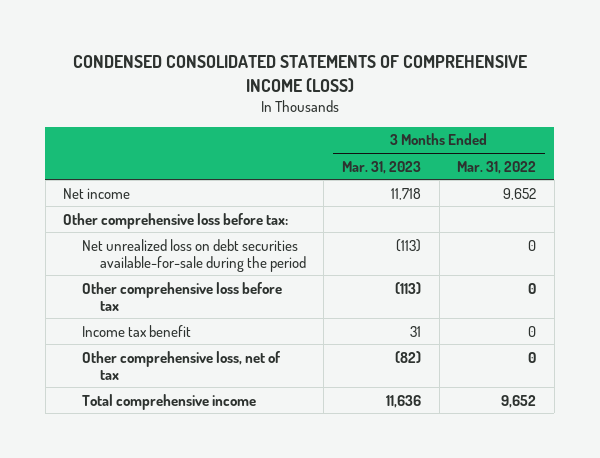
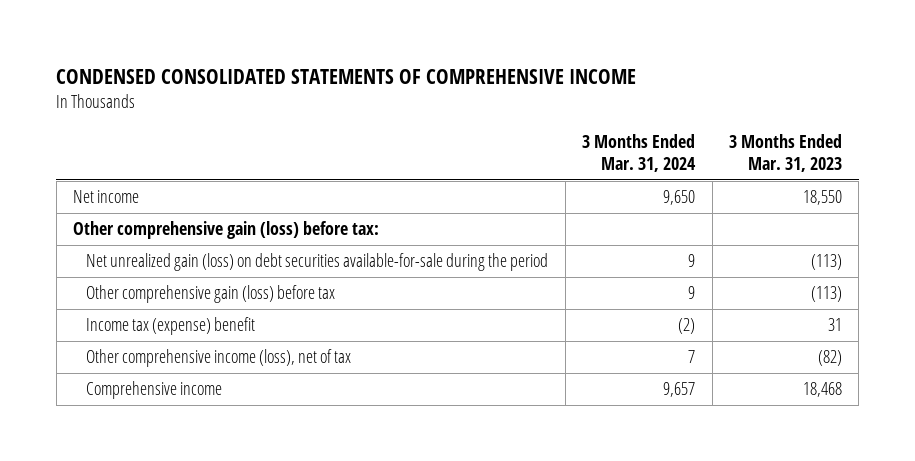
[72,55,527,92] CONDENSED CONSOLIDATED STATEMENTS OF COMPREHENSIVE INCOME (LOSS) -> [56,68,637,84] CONDENSED CONSOLIDATED STATEMENTS OF COMPREHENSIVE INCOME
[457,160,537,174] Mar. 31, 2022 -> none
none -> [582,133,697,173] 3 Months Ended Mar. 31, 2024
[391,187,422,200] 11,718 -> [803,190,843,206] 18,550
[63,212,289,229] Other comprehensive loss before tax: -> [73,221,380,240] Other comprehensive gain (loss) before tax:
[81,238,306,272] Net unrealized loss on debt securities available-for-sale during the period -> [86,253,549,272] Net unrealized gain (loss) on debt securities available-for-sale during the period
[81,281,282,311] Other comprehensive loss before tax -> [86,285,336,304] Other comprehensive gain (loss) before tax
[81,324,191,337] Income tax benefit -> [86,317,256,336] Income tax (expense) benefit
[81,350,281,380] Other comprehensive loss, net of tax -> [86,349,352,368] Other comprehensive income (loss), net of tax
[81,393,256,410] Total comprehensive income -> [86,381,223,400] Comprehensive income
[386,394,422,408] 11,636 -> [803,382,843,398] 18,468

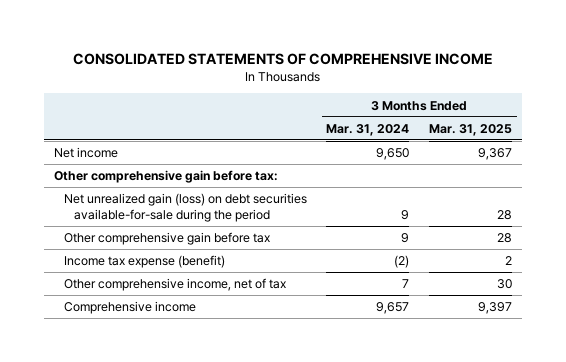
[56,68,637,84] CONDENSED CONSOLIDATED STATEMENTS OF COMPREHENSIVE INCOME -> [73,52,494,65] CONSOLIDATED STATEMENTS OF COMPREHENSIVE INCOME
[729,133,843,173] 3 Months Ended Mar. 31, 2023 -> none
none -> [429,123,513,136] Mar. 31, 2025
[73,221,380,240] Other comprehensive gain (loss) before tax: -> [53,170,278,184] Other comprehensive gain before tax:
[86,285,336,304] Other comprehensive gain (loss) before tax -> [63,232,270,246] Other comprehensive gain before tax
[86,317,256,336] Income tax (expense) benefit -> [63,255,225,269] Income tax expense (benefit)
[86,349,352,368] Other comprehensive income (loss), net of tax -> [63,278,286,292] Other comprehensive income, net of tax

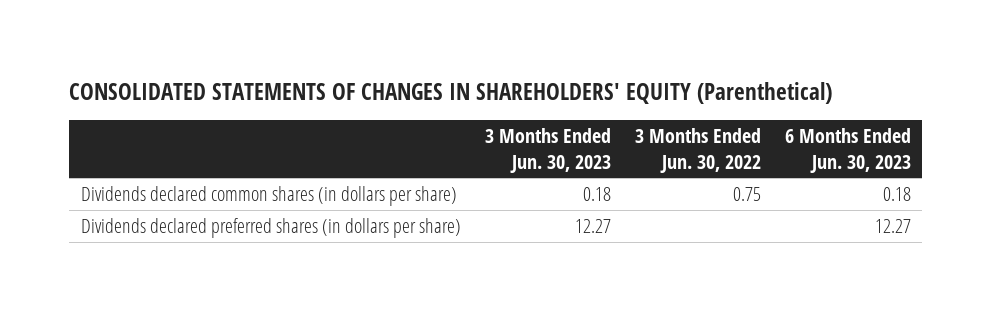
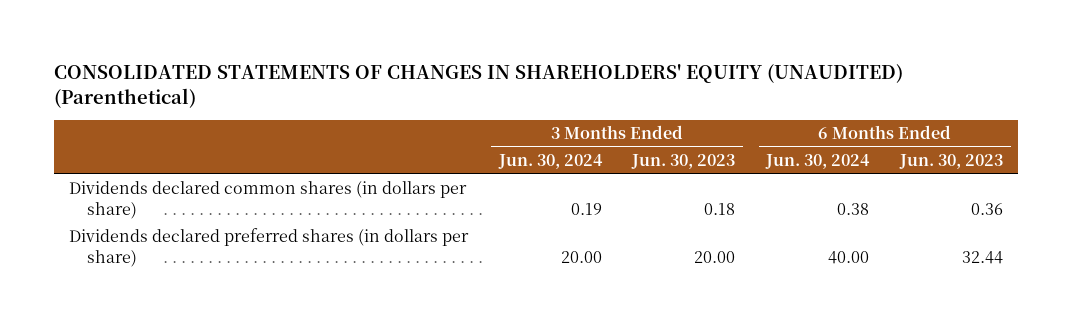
[69,82,833,105] CONSOLIDATED STATEMENTS OF CHANGES IN SHAREHOLDERS' EQUITY (Parenthetical) -> [53,63,903,108] CONSOLIDATED STATEMENTS OF CHANGES IN SHAREHOLDERS' EQUITY (UNAUDITED) (Parenthetical)
[634,128,761,173] 3 Months Ended Jun. 30, 2022 -> none
none -> [497,154,603,170] Jun. 30, 2024
none -> [765,154,871,170] Jun. 30, 2024
[882,186,911,201] 0.18 -> [970,203,1003,216] 0.36
[575,218,612,233] 12.27 -> [694,251,736,264] 20.00
[874,218,911,233] 12.27 -> [961,251,1003,265] 32.44

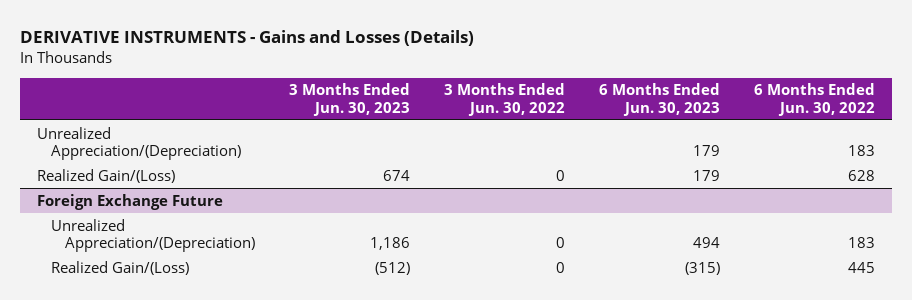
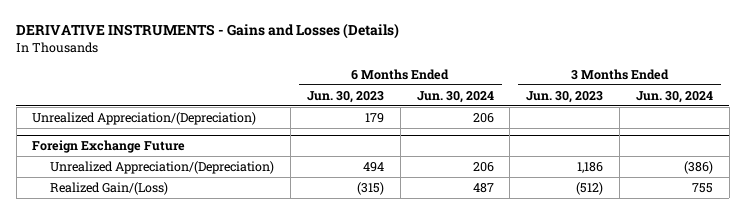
[444,83,566,116] 3 Months Ended Jun. 30, 2022 -> none
[754,83,876,116] 6 Months Ended Jun. 30, 2022 -> none
none -> [416,90,494,103] Jun. 30, 2024
none -> [636,90,714,103] Jun. 30, 2024
[37,168,176,183] Realized Gain/(Loss) -> none

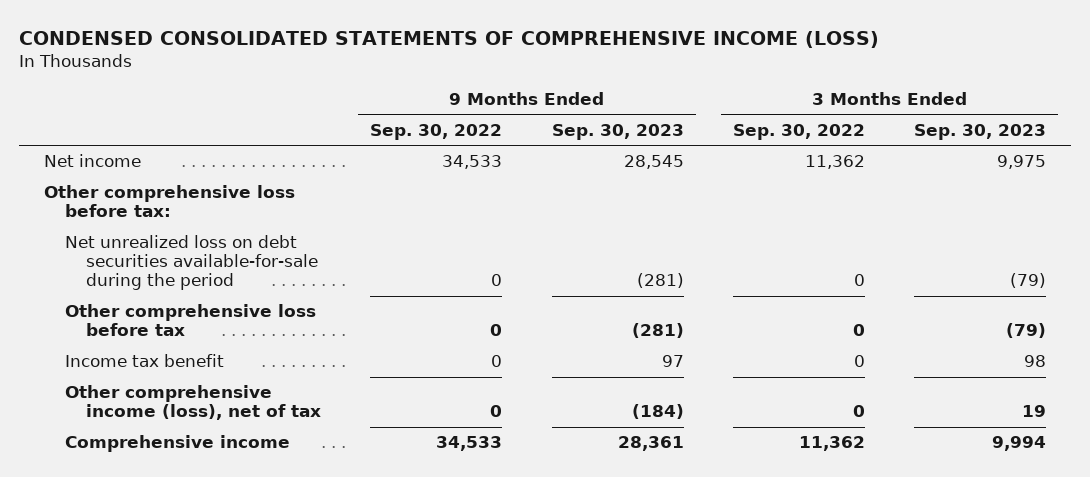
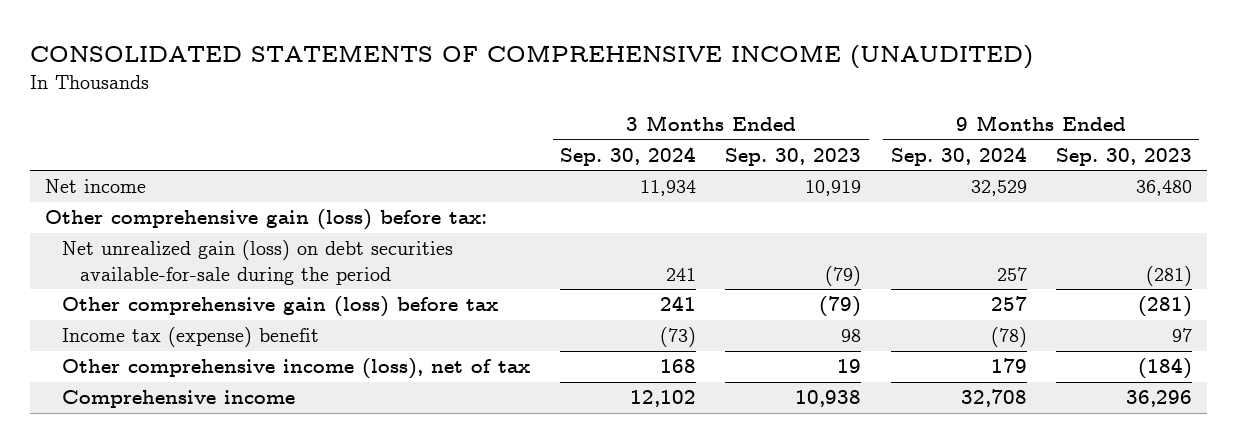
[19,31,880,49] CONDENSED CONSOLIDATED STATEMENTS OF COMPREHENSIVE INCOME (LOSS) -> [30,44,1034,69] CONSOLIDATED STATEMENTS OF COMPREHENSIVE INCOME (UNAUDITED)
[370,123,503,140] Sep. 30, 2022 -> none
[732,123,865,140] Sep. 30, 2022 -> none
none -> [559,146,696,166] Sep. 30, 2024
none -> [890,146,1027,166] Sep. 30, 2024
[623,155,684,170] 28,545 -> [1136,180,1193,197] 36,480
[997,155,1047,170] 9,975 -> [805,180,862,197] 10,919
[43,185,295,218] Other comprehensive loss before tax: -> [45,209,488,231] Other comprehensive gain (loss) before tax:
[64,235,318,291] Net unrealized loss on debt securities available-for-sale during the period -> [62,240,454,285] Net unrealized gain (loss) on debt securities available-for-sale during the period
[64,304,316,337] Other comprehensive loss before tax -> [62,296,499,318] Other comprehensive gain (loss) before tax
[64,354,224,368] Income tax benefit -> [62,327,320,348] Income tax (expense) benefit
[617,436,684,452] 28,361 -> [1126,390,1193,408] 36,296
[992,436,1047,452] 9,994 -> [795,390,862,408] 10,938

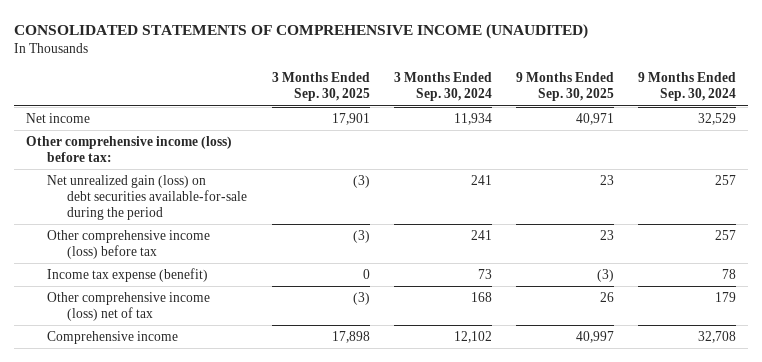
[725,147,862,166] Sep. 30, 2023 -> none
[1056,147,1193,166] Sep. 30, 2023 -> none
none -> [271,72,370,102] 3 Months Ended Sep. 30, 2025
none -> [515,72,614,102] 9 Months Ended Sep. 30, 2025
[45,209,488,231] Other comprehensive gain (loss) before tax: -> [26,136,233,162] Other comprehensive income (loss) before tax:
[62,296,499,318] Other comprehensive gain (loss) before tax -> [46,230,210,259] Other comprehensive income (loss) before tax
[62,327,320,348] Income tax (expense) benefit -> [46,268,208,283] Income tax expense (benefit)
[659,327,696,348] (73) -> [477,269,492,280] 73
[990,327,1027,348] (78) -> [721,269,736,280] 78
[62,358,531,380] Other comprehensive income (loss), net of tax -> [46,292,210,321] Other comprehensive income (loss) net of tax

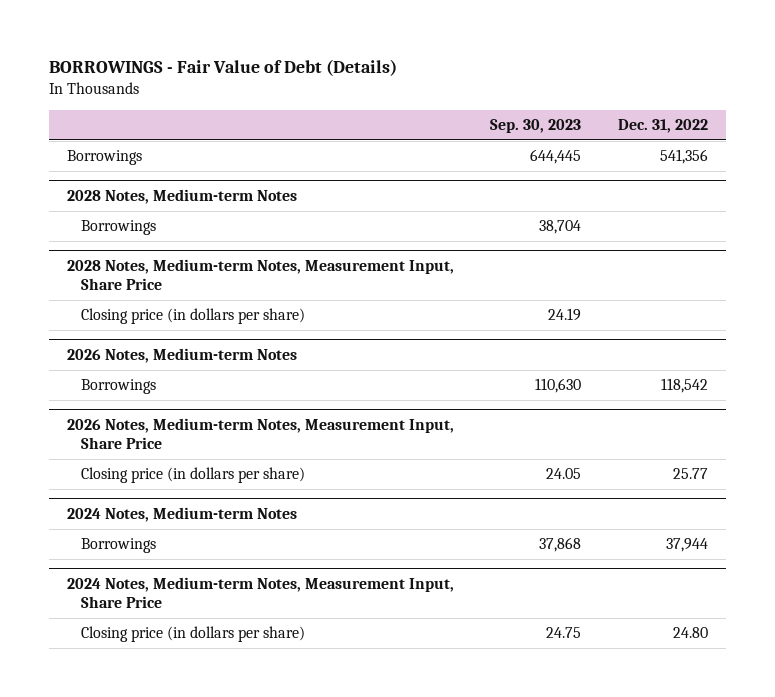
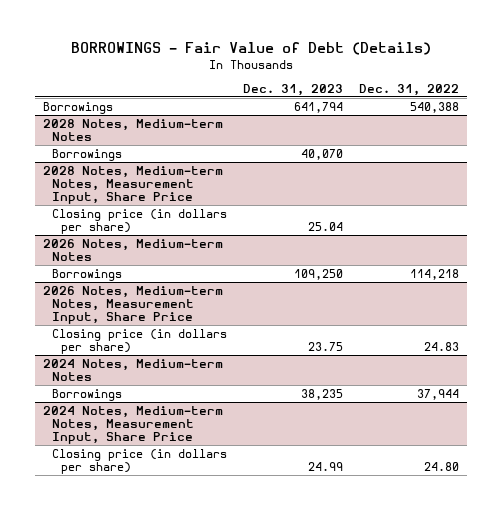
[490,118,582,133] Sep. 30, 2023 -> none
none -> [243,83,344,96] Dec. 31, 2023
[659,149,708,165] 541,356 -> [410,101,460,113] 540,388
[660,378,708,394] 118,542 -> [410,268,460,280] 114,218
[672,468,708,480] 25.77 -> [424,342,460,352] 24.83

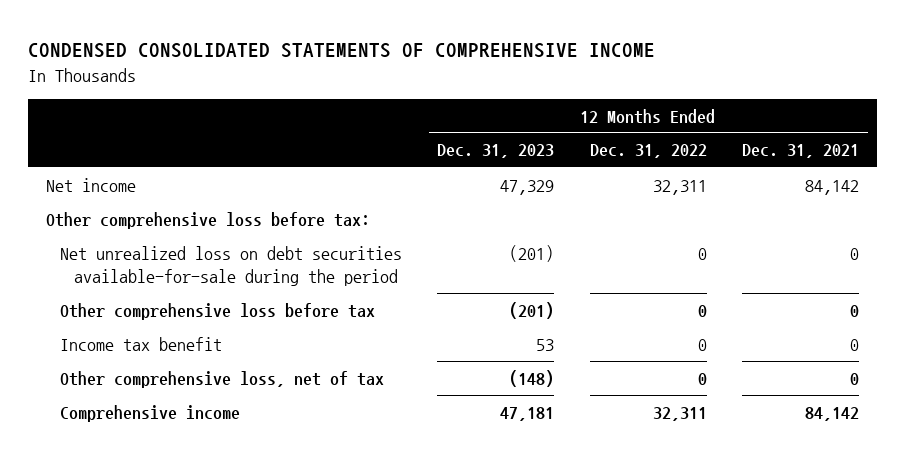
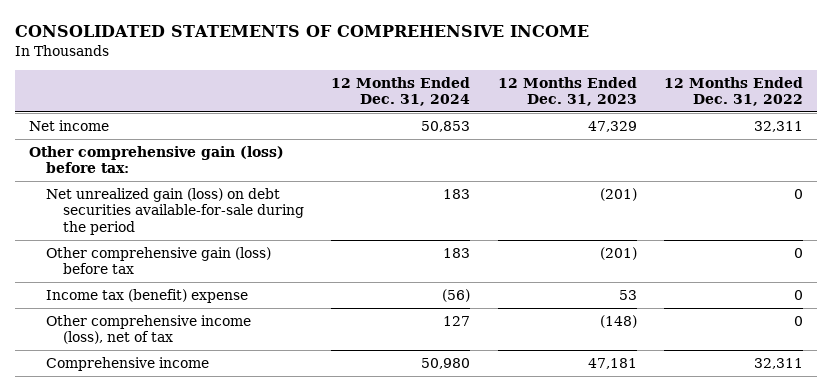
[28,43,656,59] CONDENSED CONSOLIDATED STATEMENTS OF COMPREHENSIVE INCOME -> [15,24,590,37] CONSOLIDATED STATEMENTS OF COMPREHENSIVE INCOME
[742,144,860,159] Dec. 31, 2021 -> none
none -> [331,76,471,106] 12 Months Ended Dec. 31, 2024
[46,211,371,229] Other comprehensive loss before tax: -> [29,146,285,174] Other comprehensive gain (loss) before tax:
[60,245,403,286] Net unrealized loss on debt securities available-for-sale during the period -> [45,188,304,235] Net unrealized gain (loss) on debt securities available-for-sale during the period
[60,302,376,320] Other comprehensive loss before tax -> [45,247,271,275] Other comprehensive gain (loss) before tax
[60,336,223,351] Income tax benefit -> [45,289,248,304] Income tax (benefit) expense
[60,370,385,388] Other comprehensive loss, net of tax -> [45,315,251,345] Other comprehensive income (loss), net of tax

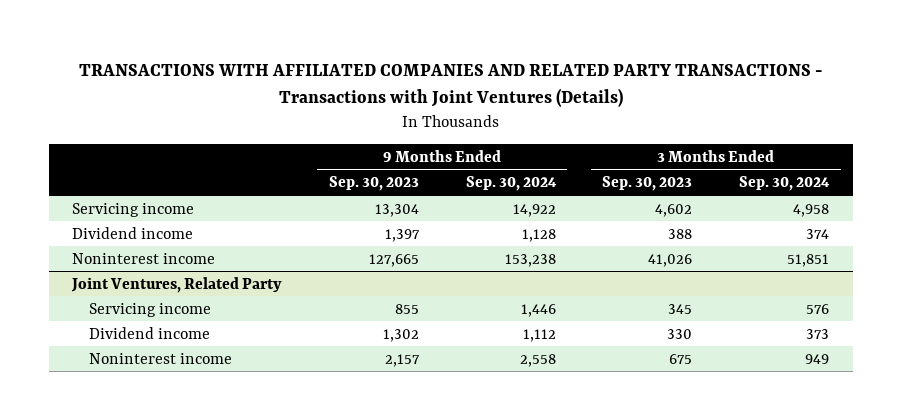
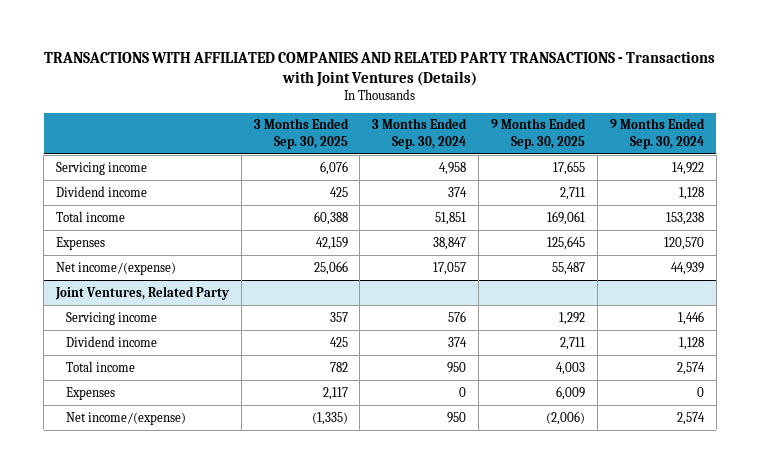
[328,176,419,192] Sep. 30, 2023 -> none
[602,176,693,192] Sep. 30, 2023 -> none
none -> [253,118,349,149] 3 Months Ended Sep. 30, 2025
none -> [491,118,587,149] 9 Months Ended Sep. 30, 2025
[72,252,216,264] Noninterest income -> [55,210,125,222] Total income
none -> [55,236,105,250] Expenses
none -> [55,261,176,275] Net income/(expense)
[522,328,556,342] 1,112 -> [678,336,704,350] 1,128
[806,328,830,339] 373 -> [448,336,468,347] 374
[89,352,233,364] Noninterest income -> [65,360,135,372] Total income
[519,353,556,367] 2,558 -> [676,361,705,375] 2,574
[805,353,830,364] 949 -> [447,361,467,373] 950
none -> [65,386,115,400] Expenses
none -> [65,411,186,425] Net income/(expense)

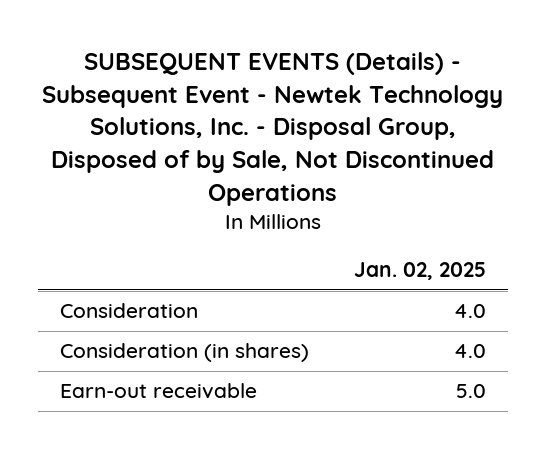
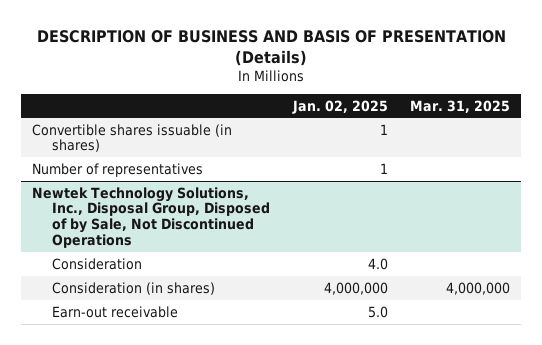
[41,52,503,206] SUBSEQUENT EVENTS (Details) - Subsequent Event - Newtek Technology Solutions, Inc. - Disposal Group, Disposed of by Sale, Not Discontinued Operations -> [37,29,507,66] DESCRIPTION OF BUSINESS AND BASIS OF PRESENTATION (Details)
none -> [409,99,510,113] Mar. 31, 2025
none -> [32,123,233,153] Convertible shares issuable (in shares)
none -> [32,162,204,177] Number of representatives
none -> [32,186,271,249] Newtek Technology Solutions, Inc., Disposal Group, Disposed of by Sale, Not Discontinued Operations
[453,344,486,359] 4.0 -> [323,281,388,295] 4,000,000

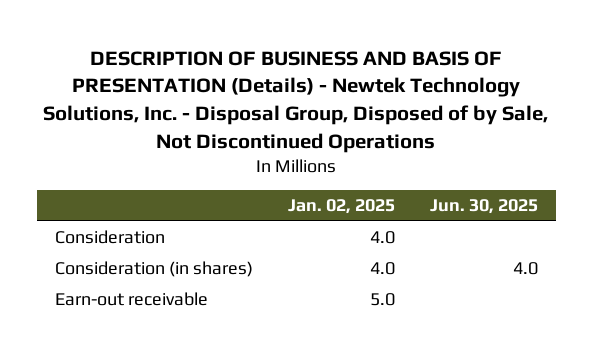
[37,29,507,66] DESCRIPTION OF BUSINESS AND BASIS OF PRESENTATION (Details) -> [43,50,549,154] DESCRIPTION OF BUSINESS AND BASIS OF PRESENTATION (Details) - Newtek Technology Solutions, Inc. - Disposal Group, Disposed of by Sale, Not Discontinued Operations
[409,99,510,113] Mar. 31, 2025 -> none
none -> [430,199,539,215] Jun. 30, 2025
[32,123,233,153] Convertible shares issuable (in shares) -> none
[32,162,204,177] Number of representatives -> none
[32,186,271,249] Newtek Technology Solutions, Inc., Disposal Group, Disposed of by Sale, Not Discontinued Operations -> none
[323,281,388,295] 4,000,000 -> [369,262,395,276] 4.0

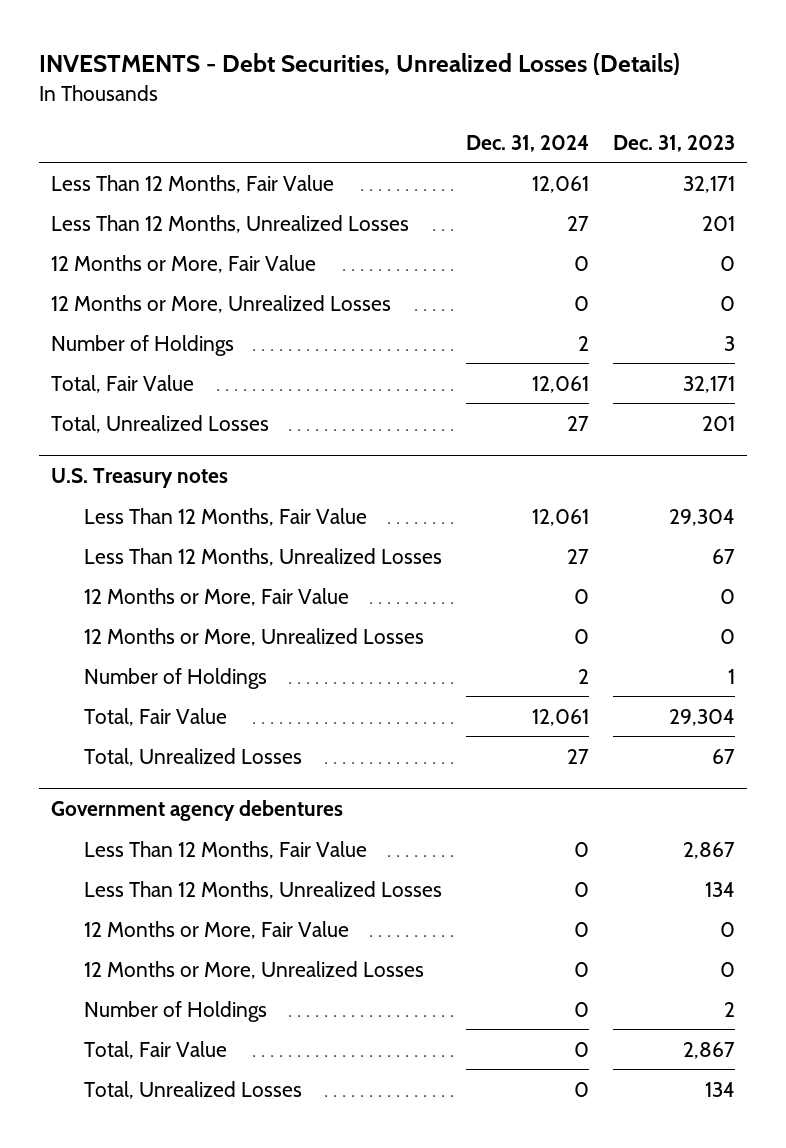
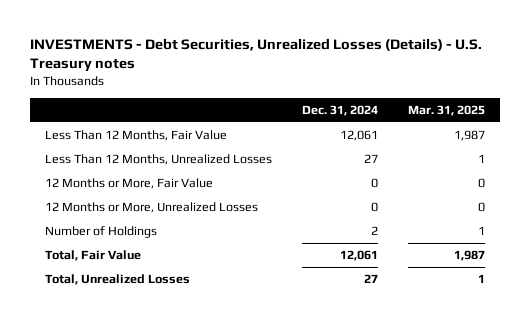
[39,53,681,76] INVESTMENTS - Debt Securities, Unrealized Losses (Details) -> [29,38,482,73] INVESTMENTS - Debt Securities, Unrealized Losses (Details) - U.S. Treasury notes
[612,134,735,152] Dec. 31, 2023 -> none
none -> [408,104,486,116] Mar. 31, 2025
[51,468,229,489] U.S. Treasury notes -> none
[84,507,368,526] Less Than 12 Months, Fair Value -> none
[84,547,443,566] Less Than 12 Months, Unrealized Losses -> none
[84,587,350,606] 12 Months or More, Fair Value -> none
[84,627,425,646] 12 Months or More, Unrealized Losses -> none
[84,667,268,689] Number of Holdings -> none
[84,707,228,726] Total, Fair Value -> none
[84,747,303,766] Total, Unrealized Losses -> none
[51,800,344,822] Government agency debentures -> none
[84,840,368,859] Less Than 12 Months, Fair Value -> none
[84,880,443,899] Less Than 12 Months, Unrealized Losses -> none
[84,920,350,939] 12 Months or More, Fair Value -> none
[84,960,425,979] 12 Months or More, Unrealized Losses -> none
[84,1000,268,1022] Number of Holdings -> none
[84,1040,228,1059] Total, Fair Value -> none
[84,1080,303,1099] Total, Unrealized Losses -> none

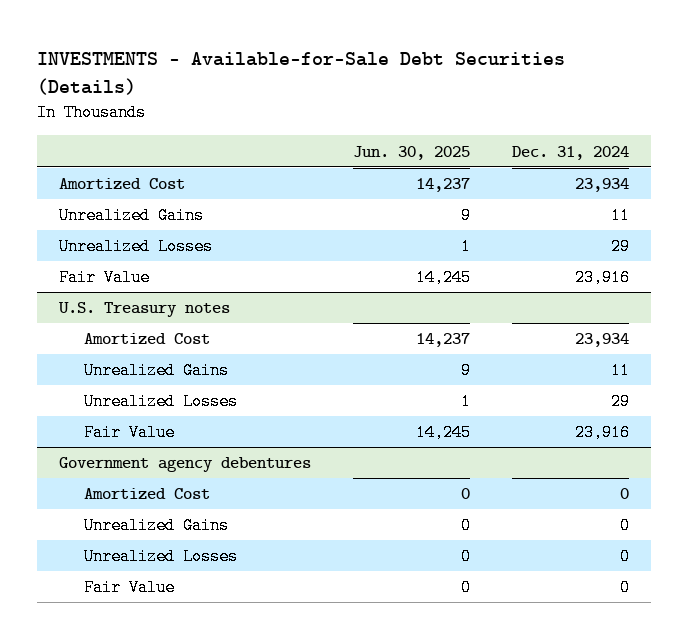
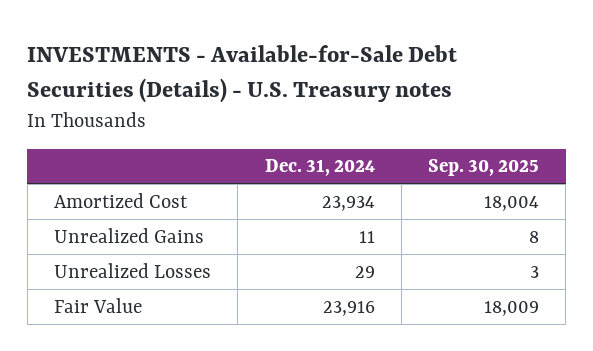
[37,52,566,96] INVESTMENTS - Available-for-Sale Debt Securities (Details) -> [27,44,458,103] INVESTMENTS - Available-for-Sale Debt Securities (Details) - U.S. Treasury notes
[352,145,470,160] Jun. 30, 2025 -> none
none -> [428,159,540,177] Sep. 30, 2025
[57,302,230,318] U.S. Treasury notes -> none
[83,333,210,345] Amortized Cost -> none
[83,362,229,380] Unrealized Gains -> none
[83,393,238,411] Unrealized Losses -> none
[83,424,175,442] Fair Value -> none
[58,457,311,473] Government agency debentures -> none
[83,488,210,500] Amortized Cost -> none
[83,517,229,535] Unrealized Gains -> none
[83,548,238,566] Unrealized Losses -> none
[83,579,175,597] Fair Value -> none

